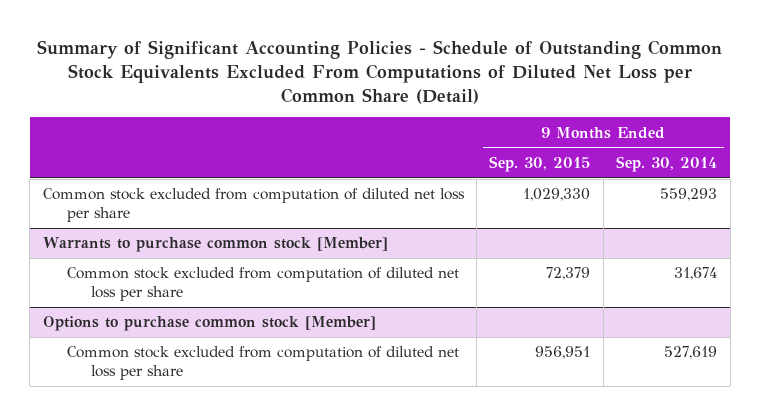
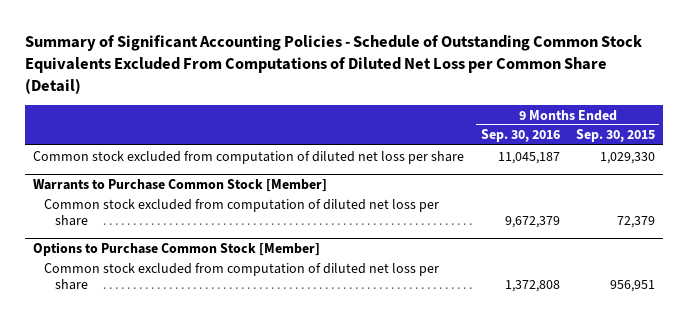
[616,155,718,172] Sep. 30, 2014 -> none
none -> [480,129,560,143] Sep. 30, 2016
[42,237,388,253] Warrants to purchase common stock [Member] -> [33,178,328,192] Warrants to Purchase Common Stock [Member]
[42,316,376,332] Options to purchase common stock [Member] -> [33,241,321,256] Options to Purchase Common Stock [Member]

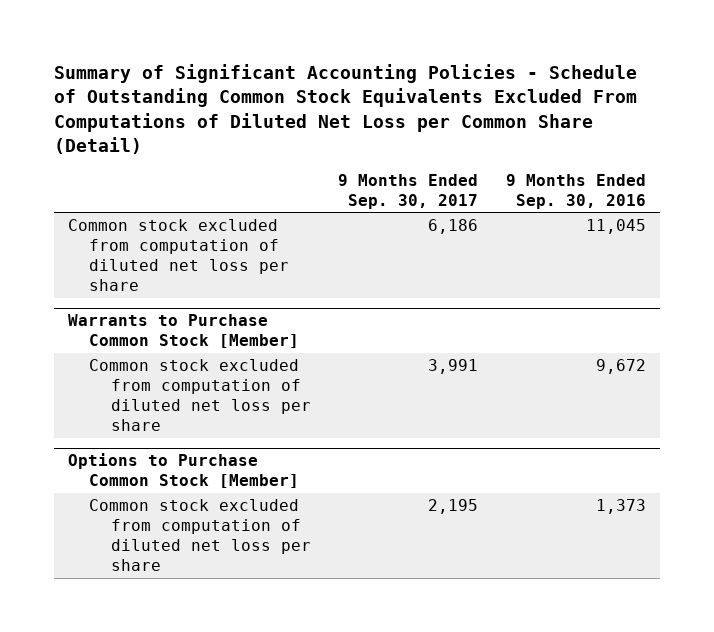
[576,129,656,143] Sep. 30, 2015 -> none
none -> [338,173,479,209] 9 Months Ended Sep. 30, 2017
[497,151,560,164] 11,045,187 -> [585,219,646,235] 11,045
[504,215,560,228] 9,672,379 -> [595,359,646,375] 9,672
[504,279,560,292] 1,372,808 -> [595,499,646,515] 1,373

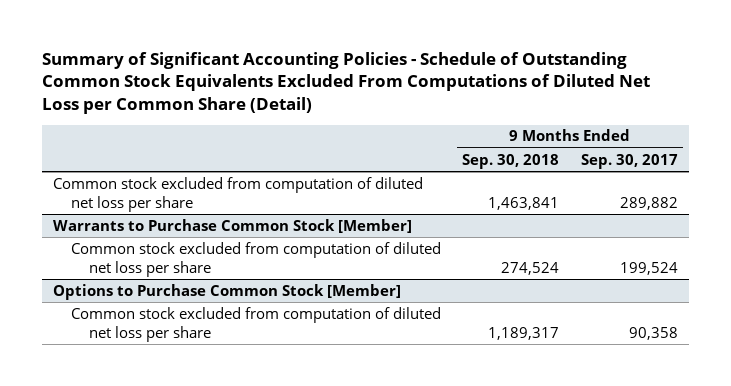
[505,173,646,209] 9 Months Ended Sep. 30, 2016 -> none
none -> [462,153,560,169] Sep. 30, 2018
[428,219,479,235] 6,186 -> [620,196,679,210] 289,882
[428,359,479,375] 3,991 -> [620,261,679,275] 199,524
[428,499,479,515] 2,195 -> [629,326,679,340] 90,358

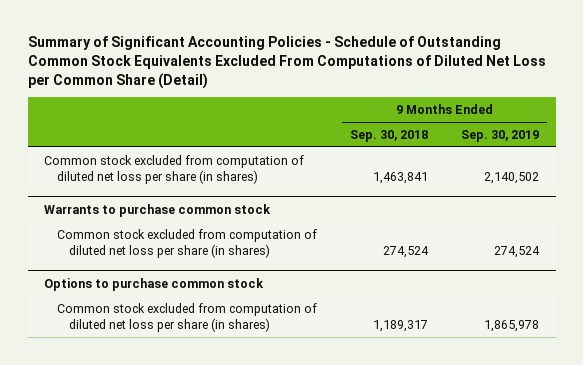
[581,153,679,169] Sep. 30, 2017 -> none
none -> [461,129,540,142] Sep. 30, 2019
[52,176,423,212] Common stock excluded from computation of diluted net loss per share -> [44,154,305,184] Common stock excluded from computation of diluted net loss per share (in shares)
[52,218,412,233] Warrants to Purchase Common Stock [Member] -> [44,203,272,217] Warrants to purchase common stock
[70,241,441,277] Common stock excluded from computation of diluted net loss per share -> [56,228,317,258] Common stock excluded from computation of diluted net loss per share (in shares)
[52,283,401,300] Options to Purchase Common Stock [Member] -> [44,277,265,291] Options to purchase common stock
[70,306,441,342] Common stock excluded from computation of diluted net loss per share -> [56,302,317,332] Common stock excluded from computation of diluted net loss per share (in shares)

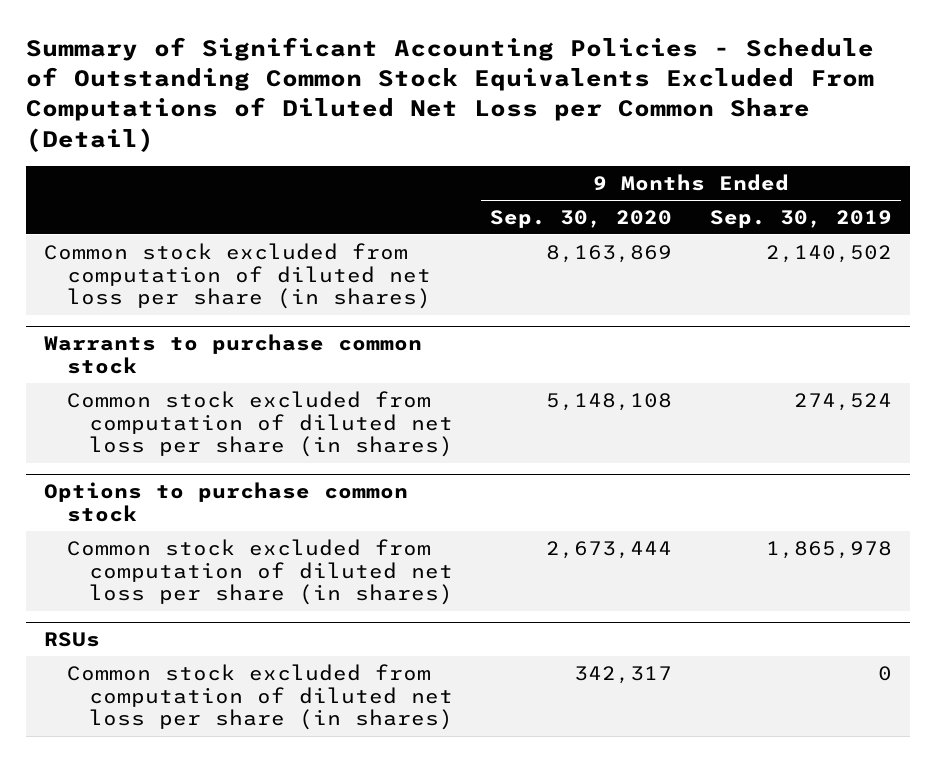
[349,129,428,142] Sep. 30, 2018 -> none
none -> [490,209,673,228] Sep. 30, 2020
none -> [44,632,101,648] RSUs
none -> [66,663,454,731] Common stock excluded from computation of diluted net loss per share (in shares)

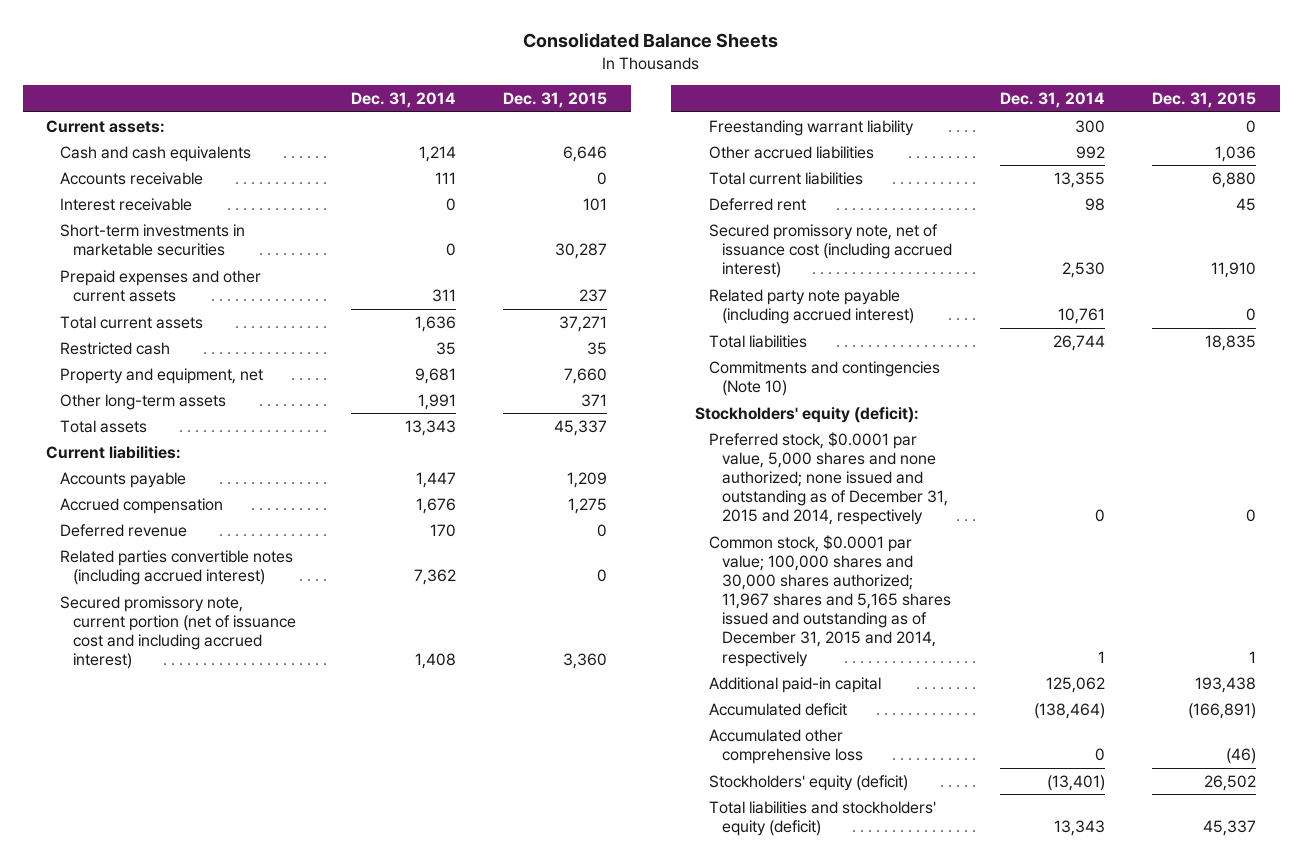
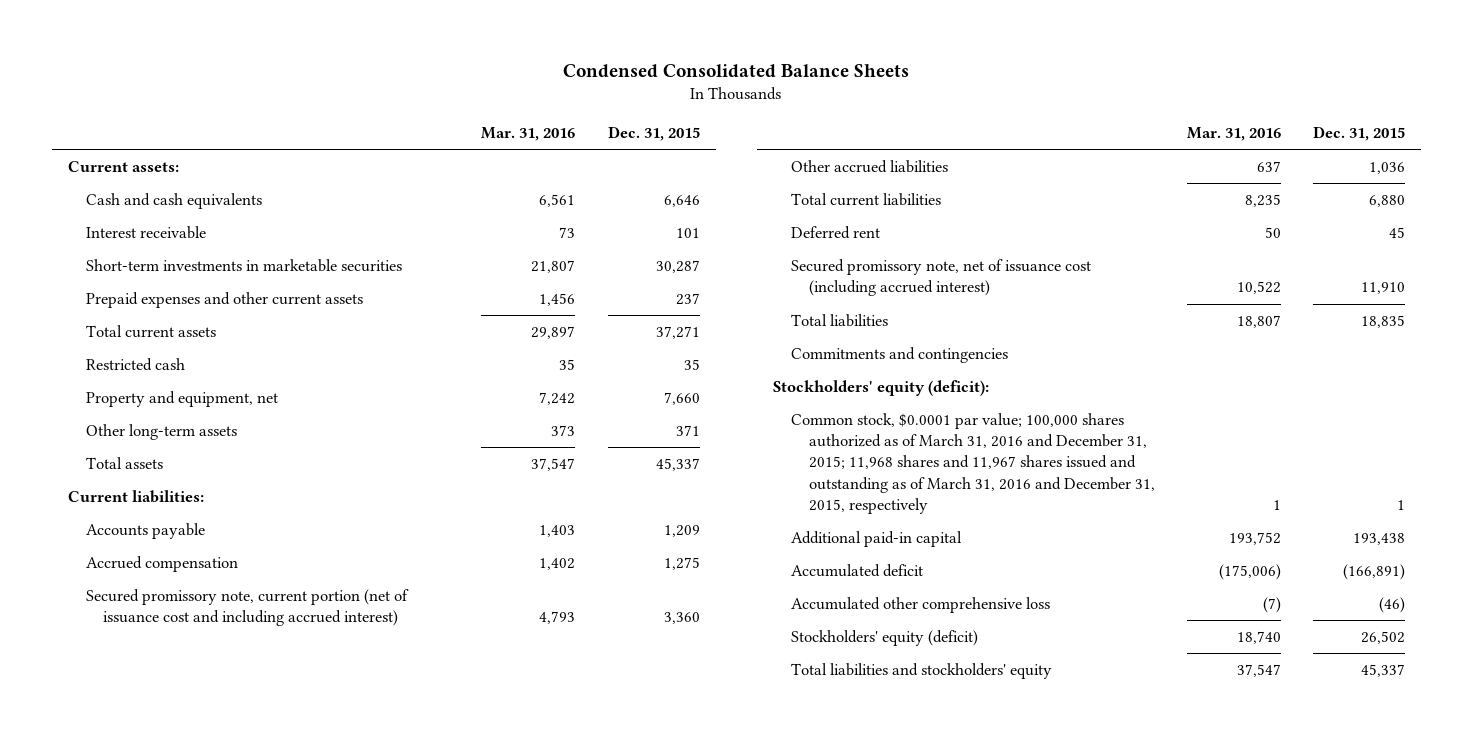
[523,33,779,49] Consolidated Balance Sheets -> [563,64,910,79] Condensed Consolidated Balance Sheets
[350,92,456,109] Dec. 31, 2014 -> none
none -> [481,126,576,141] Mar. 31, 2016
[59,171,203,185] Accounts receivable -> none
[59,523,187,537] Deferred revenue -> none
[59,549,293,586] Related parties convertible notes (including accrued interest) -> none
[708,119,914,136] Freestanding warrant liability -> none
[708,288,915,325] Related party note payable (including accrued interest) -> none
[708,360,940,397] Commitments and contingencies (Note 10) -> [790,347,1008,364] Commitments and contingencies
[708,431,949,526] Preferred stock, $0.0001 par value, 5,000 shares and none authorized; none issued and outstanding as of December 31, 2015 and 2014, respectively -> none
[708,534,952,667] Common stock, $0.0001 par value; 100,000 shares and 30,000 shares authorized; 11,967 shares and 5,165 shares issued and outstanding as of December 31, 2015 and 2014, respectively -> [790,413,1155,514] Common stock, $0.0001 par value; 100,000 shares authorized as of March 31, 2016 and December 31, 2015; 11,968 shares and 11,967 shares issued and outstanding as of March 31, 2016 and December 31, 2015, respectively
[708,800,936,837] Total liabilities and stockholders' equity (deficit) -> [790,663,1052,680] Total liabilities and stockholders' equity

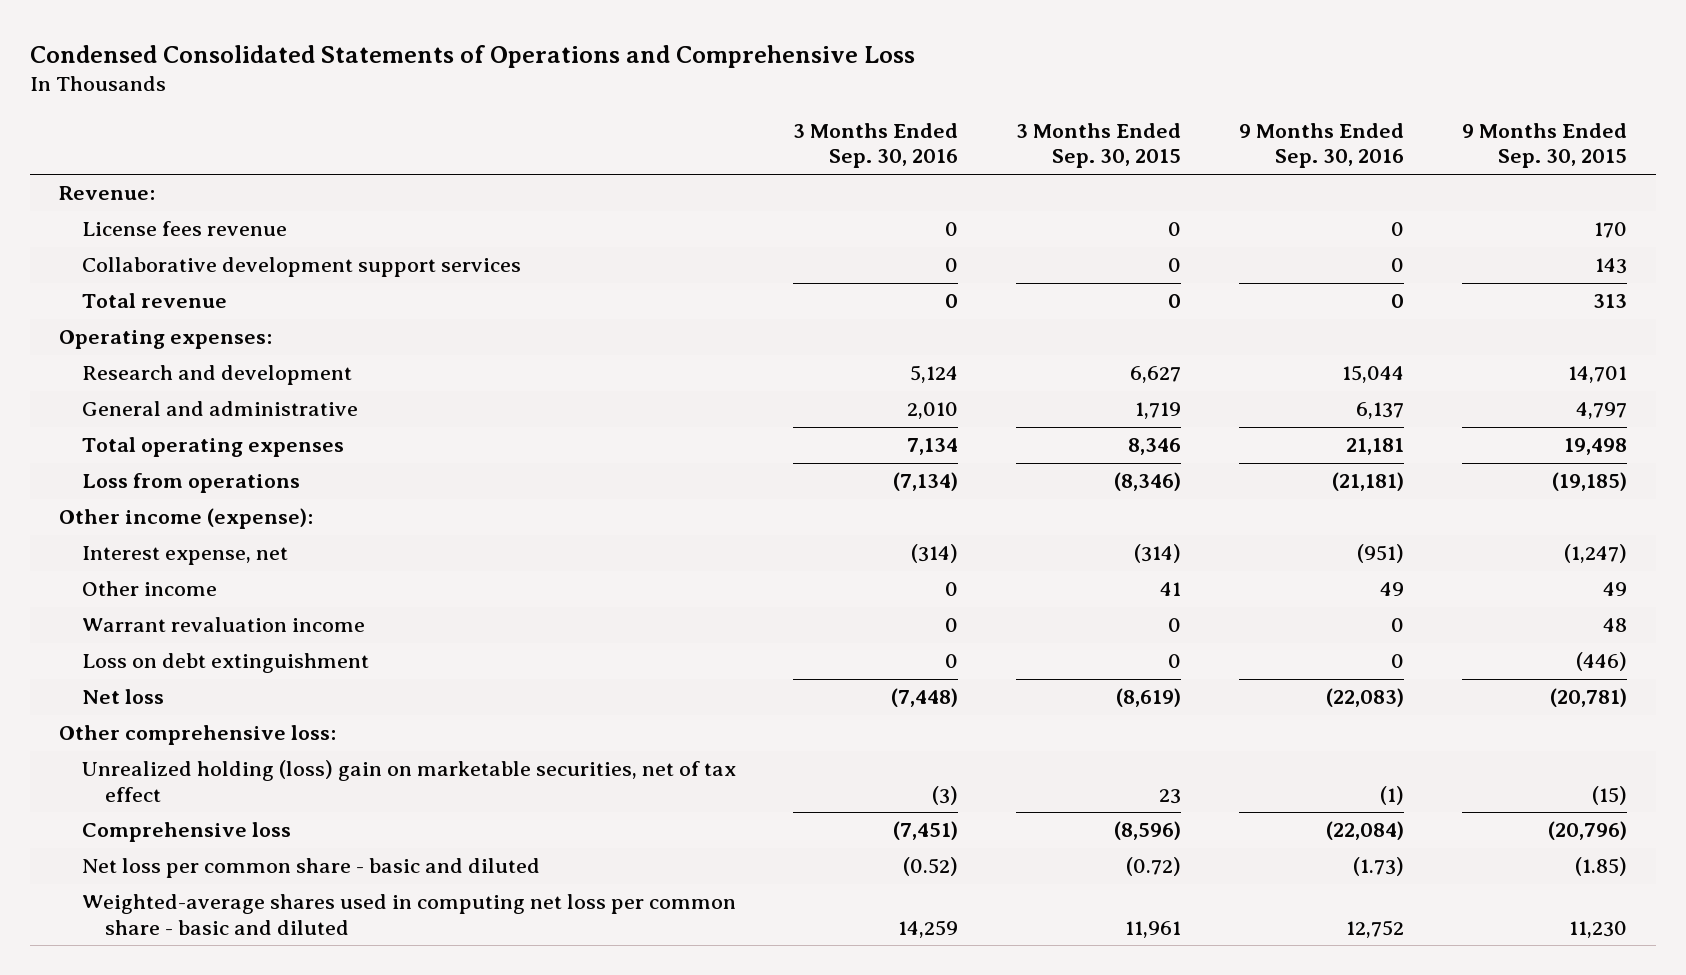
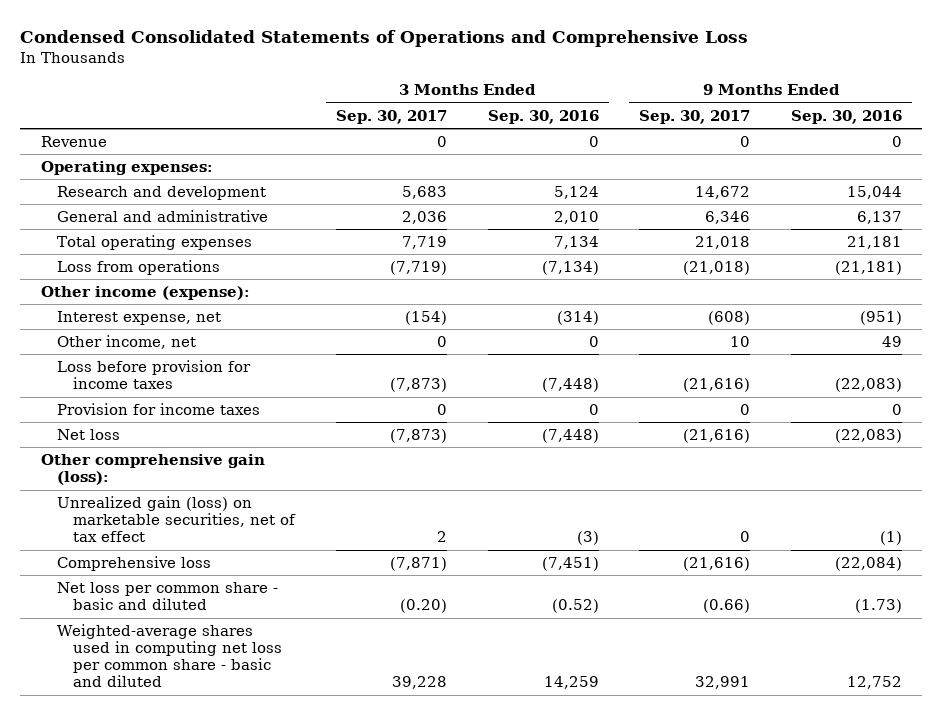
[1016,123,1182,169] 3 Months Ended Sep. 30, 2015 -> none
[1462,123,1628,169] 9 Months Ended Sep. 30, 2015 -> none
none -> [335,109,447,124] Sep. 30, 2017
none -> [639,109,751,124] Sep. 30, 2017
[58,186,155,201] Revenue: -> none
[81,221,287,237] License fees revenue -> none
[81,257,521,278] Collaborative development support services -> none
[81,293,227,309] Total revenue -> [40,136,107,148] Revenue
[81,617,365,633] Warrant revaluation income -> none
[81,653,369,674] Loss on debt extinguishment -> none
[81,581,217,597] Other income -> [57,335,197,350] Other income, net
none -> [57,360,252,390] Loss before provision for income taxes
none -> [57,403,261,416] Provision for income taxes
[58,725,336,746] Other comprehensive loss: -> [40,454,265,486] Other comprehensive gain (loss):
[81,760,736,802] Unrealized holding (loss) gain on marketable securities, net of tax effect -> [57,496,297,543] Unrealized gain (loss) on marketable securities, net of tax effect

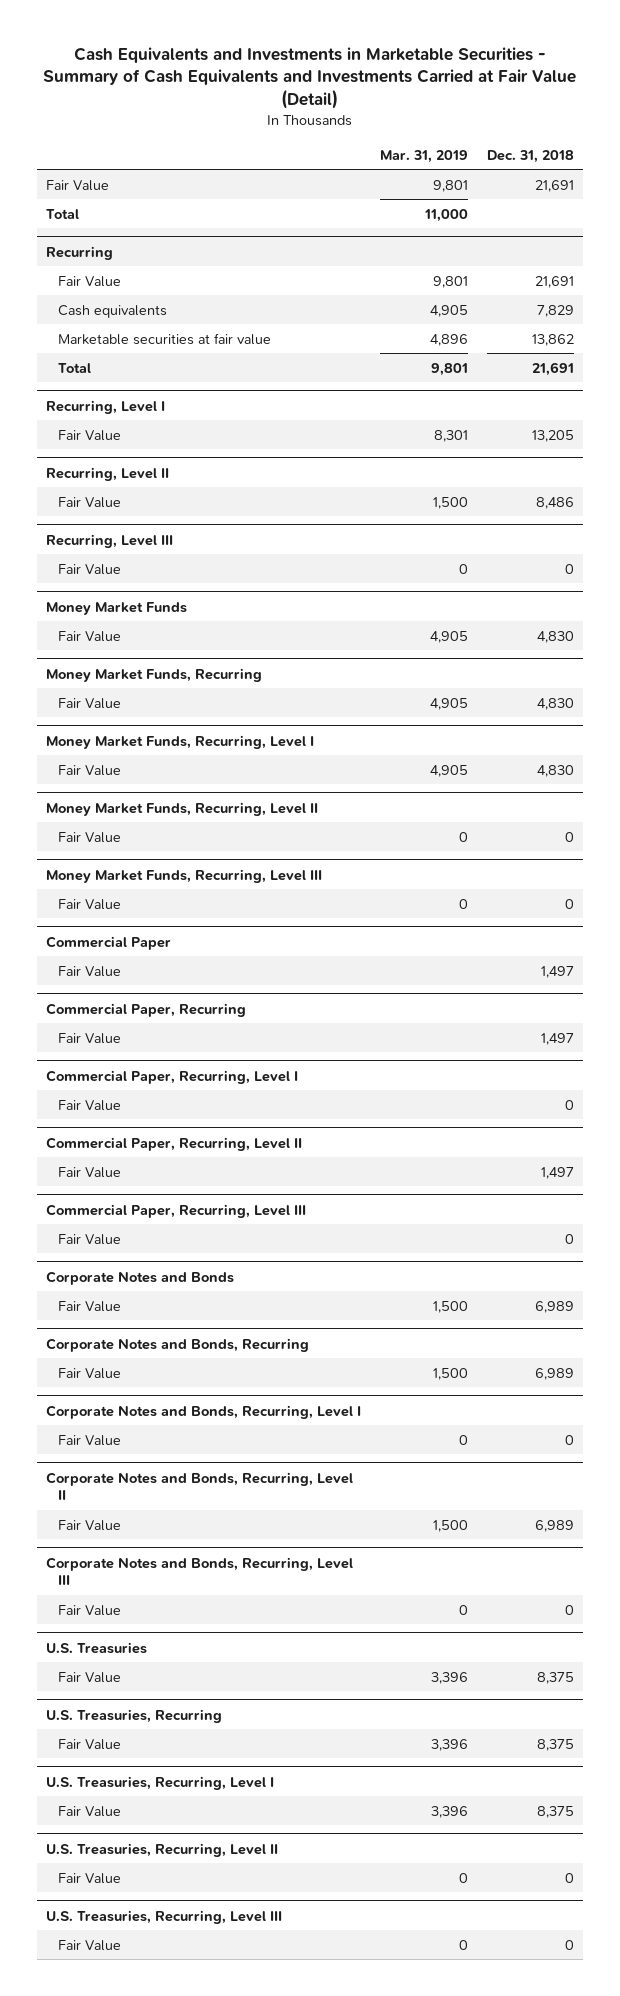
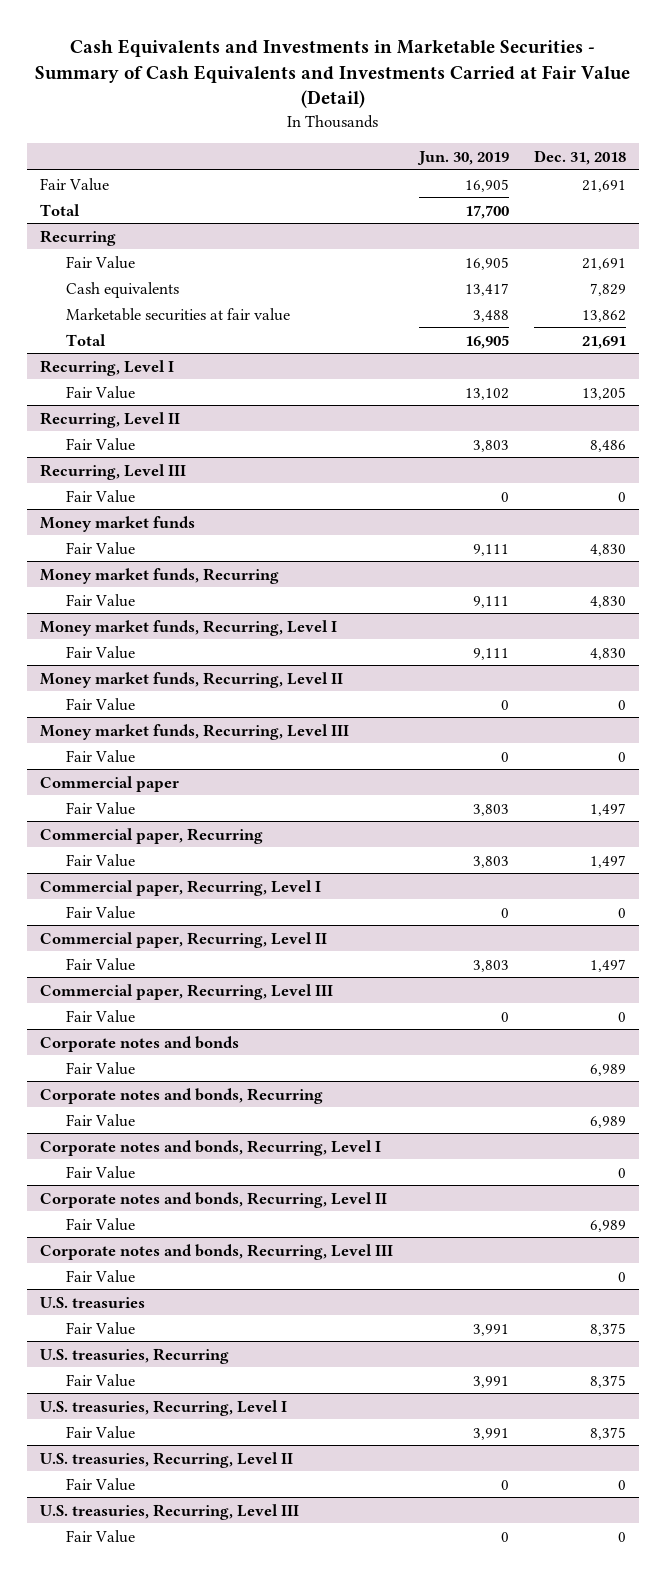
[380,149,469,163] Mar. 31, 2019 -> none
none -> [416,150,509,165] Jun. 30, 2019
[46,601,188,615] Money Market Funds -> [40,515,196,532] Money market funds
[46,667,263,682] Money Market Funds, Recurring -> [40,567,280,584] Money market funds, Recurring
[46,734,315,749] Money Market Funds, Recurring, Level I -> [40,619,338,636] Money market funds, Recurring, Level I
[46,801,319,816] Money Market Funds, Recurring, Level II -> [40,671,344,688] Money market funds, Recurring, Level II
[46,868,323,883] Money Market Funds, Recurring, Level III -> [40,723,350,740] Money market funds, Recurring, Level III
[46,935,172,950] Commercial Paper -> [40,775,180,792] Commercial paper
[46,1002,247,1017] Commercial Paper, Recurring -> [40,827,264,844] Commercial paper, Recurring
[46,1069,299,1084] Commercial Paper, Recurring, Level I -> [40,879,322,896] Commercial paper, Recurring, Level I
[46,1136,303,1151] Commercial Paper, Recurring, Level II -> [40,931,328,948] Commercial paper, Recurring, Level II
[46,1203,307,1218] Commercial Paper, Recurring, Level III -> [40,983,334,1000] Commercial paper, Recurring, Level III
[46,1270,235,1285] Corporate Notes and Bonds -> [40,1035,240,1052] Corporate notes and bonds
[46,1337,310,1352] Corporate Notes and Bonds, Recurring -> [40,1087,324,1104] Corporate notes and bonds, Recurring
[46,1404,362,1419] Corporate Notes and Bonds, Recurring, Level I -> [40,1139,382,1156] Corporate notes and bonds, Recurring, Level I
[46,1471,354,1501] Corporate Notes and Bonds, Recurring, Level II -> [40,1191,388,1208] Corporate notes and bonds, Recurring, Level II
[46,1556,354,1586] Corporate Notes and Bonds, Recurring, Level III -> [40,1243,394,1260] Corporate notes and bonds, Recurring, Level III
[46,1641,148,1654] U.S. Treasuries -> [40,1296,146,1308] U.S. treasuries
[46,1708,223,1723] U.S. Treasuries, Recurring -> [40,1347,230,1364] U.S. treasuries, Recurring
[46,1775,275,1790] U.S. Treasuries, Recurring, Level I -> [40,1399,288,1416] U.S. treasuries, Recurring, Level I
[46,1842,279,1857] U.S. Treasuries, Recurring, Level II -> [40,1451,294,1468] U.S. treasuries, Recurring, Level II
[46,1909,283,1924] U.S. Treasuries, Recurring, Level III -> [40,1503,300,1520] U.S. treasuries, Recurring, Level III

